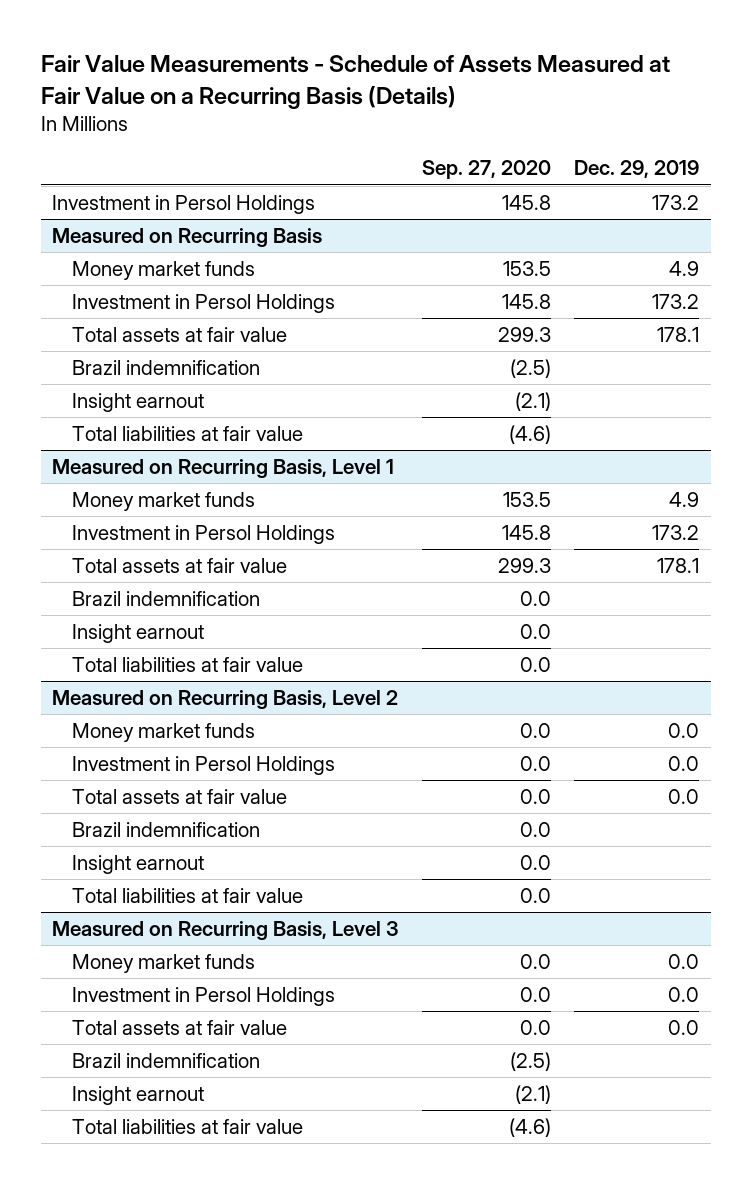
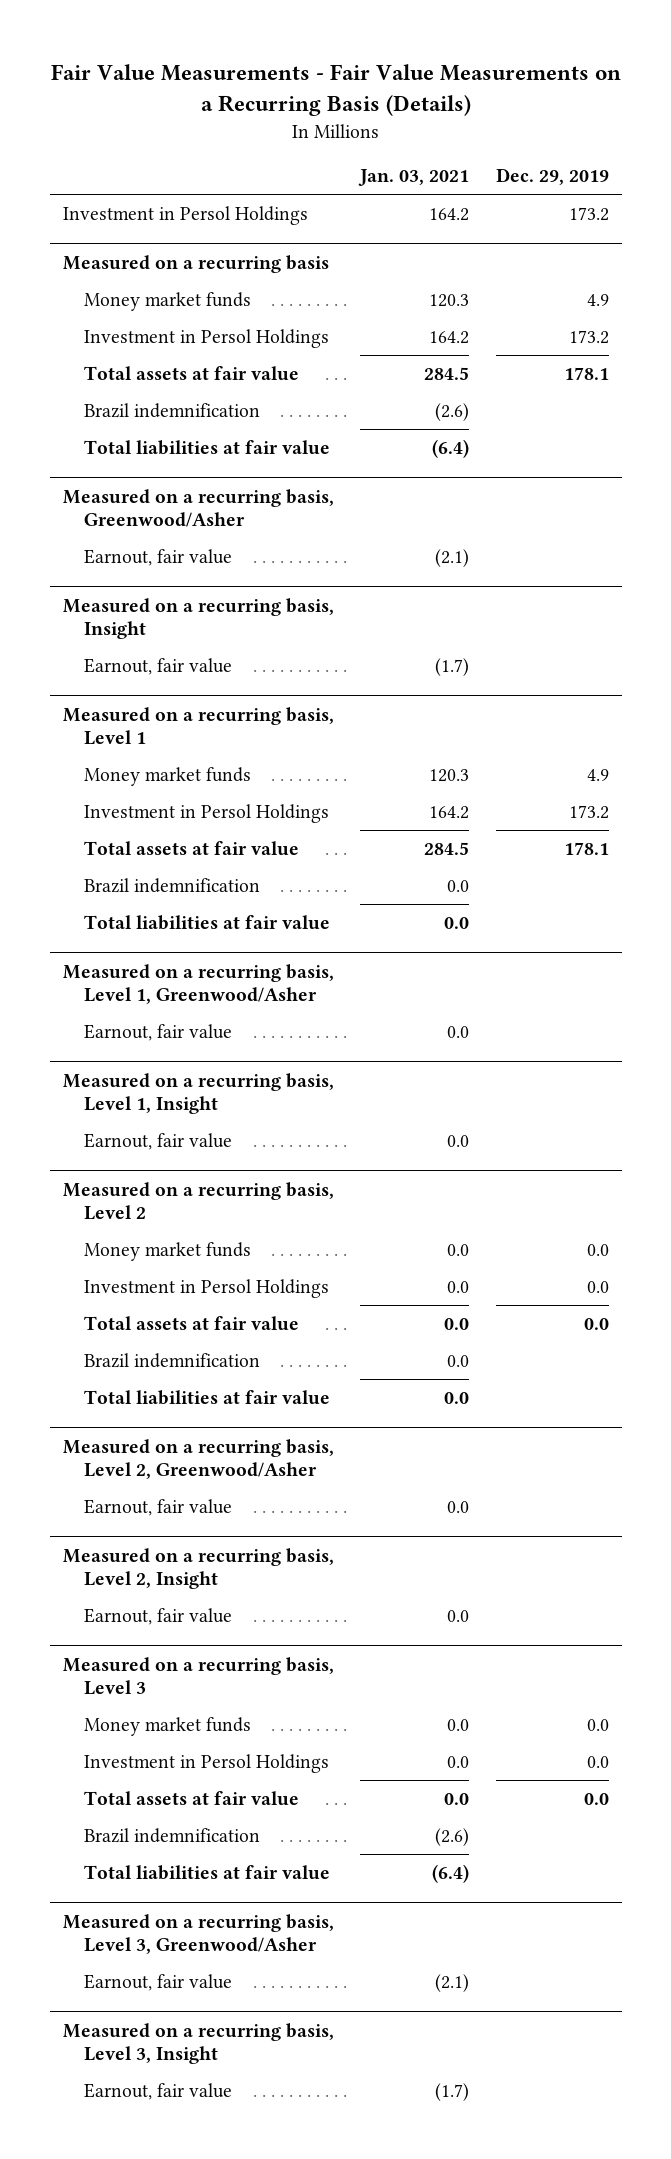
[40,55,670,109] Fair Value Measurements - Schedule of Assets Measured at Fair Value on a Recurring Basis (Details) -> [50,64,621,116] Fair Value Measurements - Fair Value Measurements on a Recurring Basis (Details)
[422,160,552,180] Sep. 27, 2020 -> none
none -> [358,169,470,187] Jan. 03, 2021
[52,228,323,248] Measured on Recurring Basis -> [62,254,329,273] Measured on a recurring basis
[72,393,205,413] Insight earnout -> none
none -> [62,488,334,528] Measured on a recurring basis, Greenwood/Asher
none -> [83,548,232,566] Earnout, fair value
none -> [62,597,334,640] Measured on a recurring basis, Insight
none -> [83,657,232,675] Earnout, fair value
[52,459,395,479] Measured on Recurring Basis, Level 1 -> [62,706,334,746] Measured on a recurring basis, Level 1
[72,624,205,644] Insight earnout -> none
none -> [62,963,334,1005] Measured on a recurring basis, Level 1, Greenwood/Asher
none -> [83,1023,232,1041] Earnout, fair value
none -> [62,1072,334,1115] Measured on a recurring basis, Level 1, Insight
none -> [83,1132,232,1150] Earnout, fair value
[52,690,399,710] Measured on Recurring Basis, Level 2 -> [62,1181,334,1221] Measured on a recurring basis, Level 2
[72,855,205,875] Insight earnout -> none
none -> [62,1438,334,1480] Measured on a recurring basis, Level 2, Greenwood/Asher
none -> [83,1498,232,1516] Earnout, fair value
none -> [62,1547,334,1590] Measured on a recurring basis, Level 2, Insight
none -> [83,1607,232,1625] Earnout, fair value
[52,921,400,941] Measured on Recurring Basis, Level 3 -> [62,1656,334,1696] Measured on a recurring basis, Level 3
[72,1086,205,1106] Insight earnout -> none
none -> [62,1913,334,1955] Measured on a recurring basis, Level 3, Greenwood/Asher
none -> [83,1973,232,1991] Earnout, fair value
none -> [62,2022,334,2065] Measured on a recurring basis, Level 3, Insight
none -> [83,2082,232,2100] Earnout, fair value

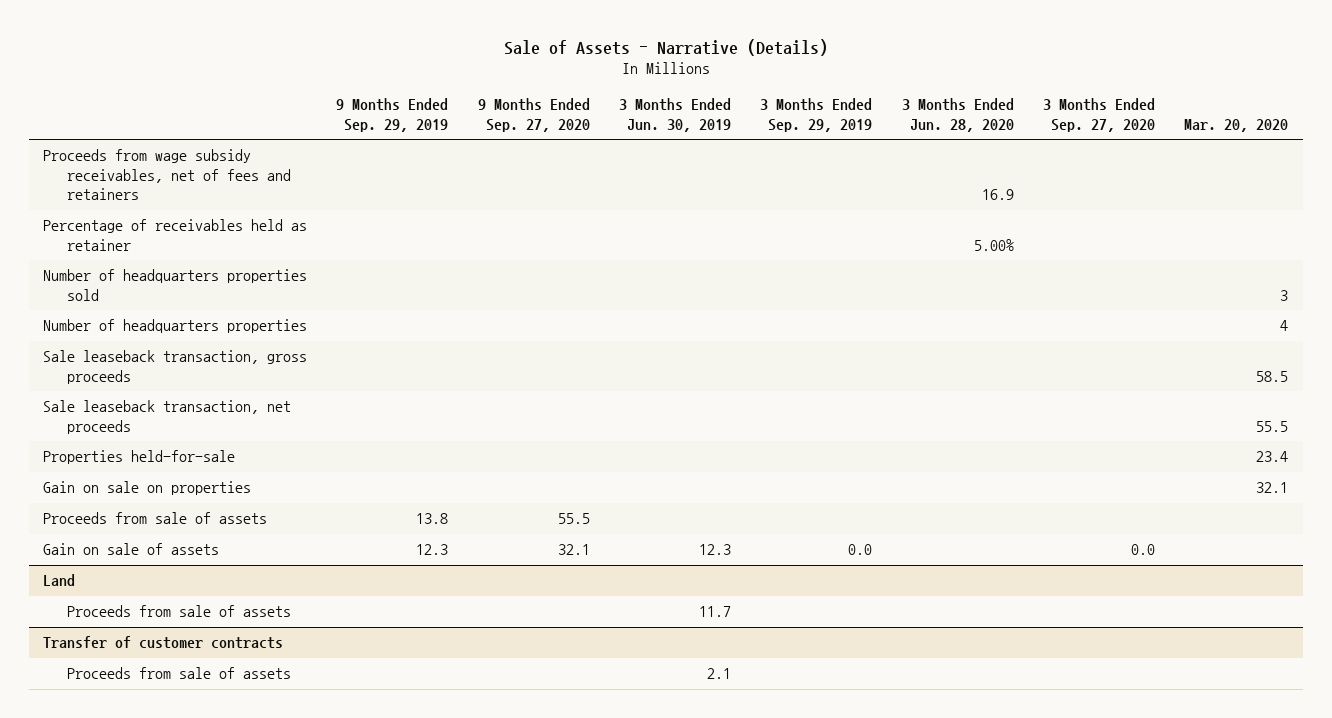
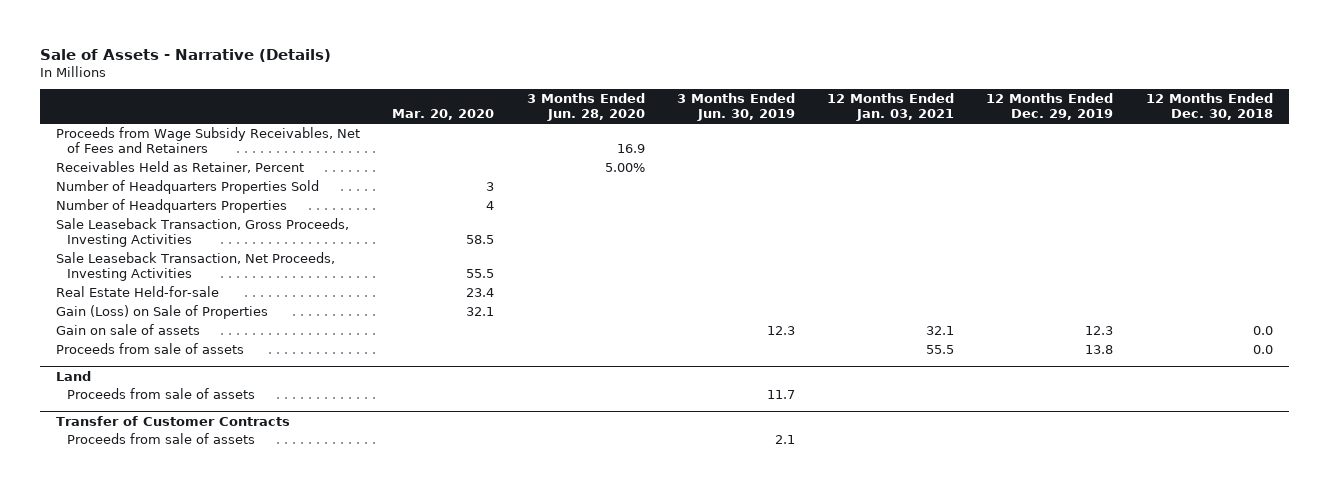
[336,98,449,132] 9 Months Ended Sep. 29, 2019 -> none
[477,98,590,132] 9 Months Ended Sep. 27, 2020 -> none
[760,98,873,132] 3 Months Ended Sep. 29, 2019 -> none
[1043,98,1156,132] 3 Months Ended Sep. 27, 2020 -> none
none -> [827,93,955,122] 12 Months Ended Jan. 03, 2021
none -> [986,93,1114,121] 12 Months Ended Dec. 29, 2019
none -> [1145,93,1273,121] 12 Months Ended Dec. 30, 2018
[43,149,291,201] Proceeds from wage subsidy receivables, net of fees and retainers -> [56,126,361,154] Proceeds from Wage Subsidy Receivables, Net of Fees and Retainers
[43,219,308,251] Percentage of receivables held as retainer -> [56,160,305,173] Receivables Held as Retainer, Percent
[43,269,308,301] Number of headquarters properties sold -> [56,179,320,194] Number of Headquarters Properties Sold
[43,319,308,334] Number of headquarters properties -> [56,198,288,213] Number of Headquarters Properties
[43,350,308,384] Sale leaseback transaction, gross proceeds -> [56,217,350,248] Sale Leaseback Transaction, Gross Proceeds, Investing Activities
[43,400,292,434] Sale leaseback transaction, net proceeds -> [56,251,336,282] Sale Leaseback Transaction, Net Proceeds, Investing Activities
[43,450,236,465] Properties held-for-sale -> [56,285,220,297] Real Estate Held-for-sale
[43,481,252,496] Gain on sale on properties -> [56,304,269,319] Gain (Loss) on Sale of Properties
[43,512,268,525] Proceeds from sale of assets -> [56,342,245,354] Proceeds from sale of assets
[43,636,284,650] Transfer of customer contracts -> [56,415,291,426] Transfer of Customer Contracts

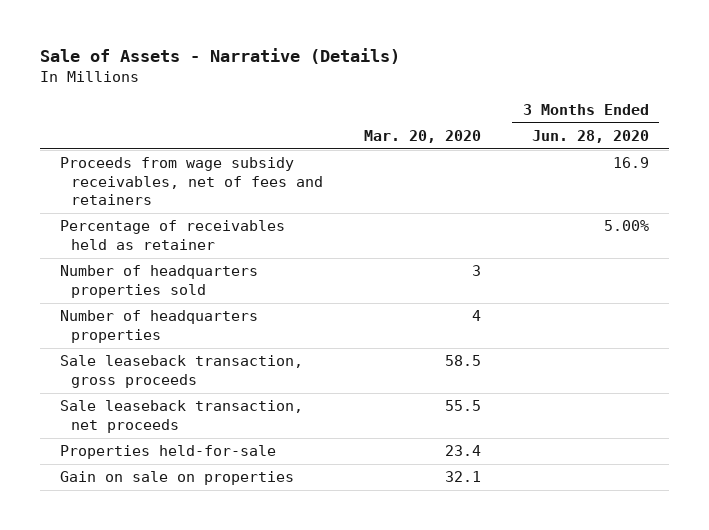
[676,93,795,122] 3 Months Ended Jun. 30, 2019 -> none
[827,93,955,122] 12 Months Ended Jan. 03, 2021 -> none
[986,93,1114,121] 12 Months Ended Dec. 29, 2019 -> none
[1145,93,1273,121] 12 Months Ended Dec. 30, 2018 -> none
[56,323,201,335] Gain on sale of assets -> none
[56,342,245,354] Proceeds from sale of assets -> none
[56,370,92,381] Land -> none
[67,387,256,399] Proceeds from sale of assets -> none
[56,415,291,426] Transfer of Customer Contracts -> none
[67,432,256,444] Proceeds from sale of assets -> none
[56,126,361,154] Proceeds from Wage Subsidy Receivables, Net of Fees and Retainers -> [60,157,323,206] Proceeds from wage subsidy receivables, net of fees and retainers
[56,160,305,173] Receivables Held as Retainer, Percent -> [60,220,286,250] Percentage of receivables held as retainer
[56,179,320,194] Number of Headquarters Properties Sold -> [60,265,259,298] Number of headquarters properties sold
[56,198,288,213] Number of Headquarters Properties -> [60,310,259,343] Number of headquarters properties
[56,217,350,248] Sale Leaseback Transaction, Gross Proceeds, Investing Activities -> [60,355,304,388] Sale leaseback transaction, gross proceeds
[56,251,336,282] Sale Leaseback Transaction, Net Proceeds, Investing Activities -> [60,400,304,433] Sale leaseback transaction, net proceeds
[56,285,220,297] Real Estate Held-for-sale -> [60,445,277,460] Properties held-for-sale
[56,304,269,319] Gain (Loss) on Sale of Properties -> [60,471,295,486] Gain on sale on properties

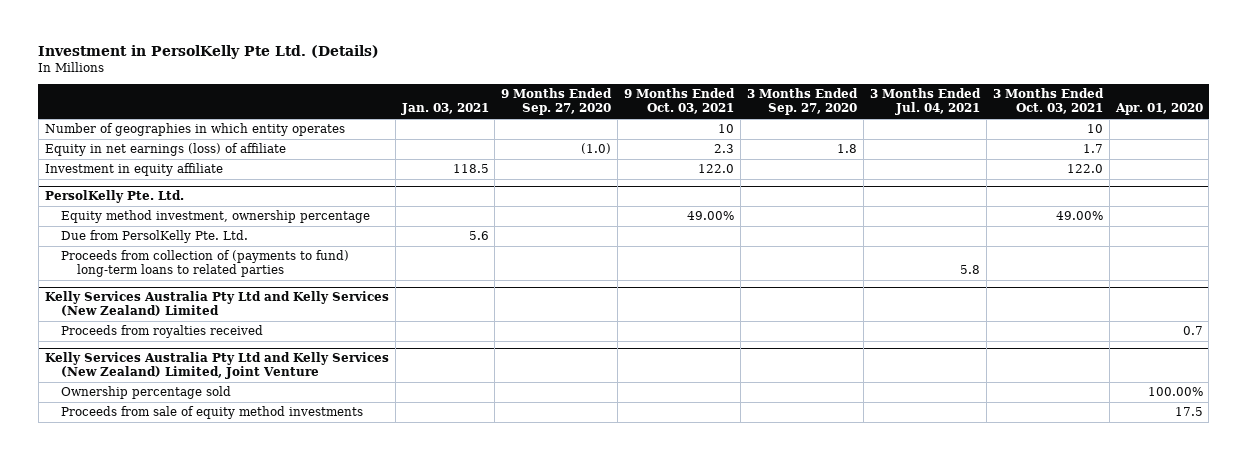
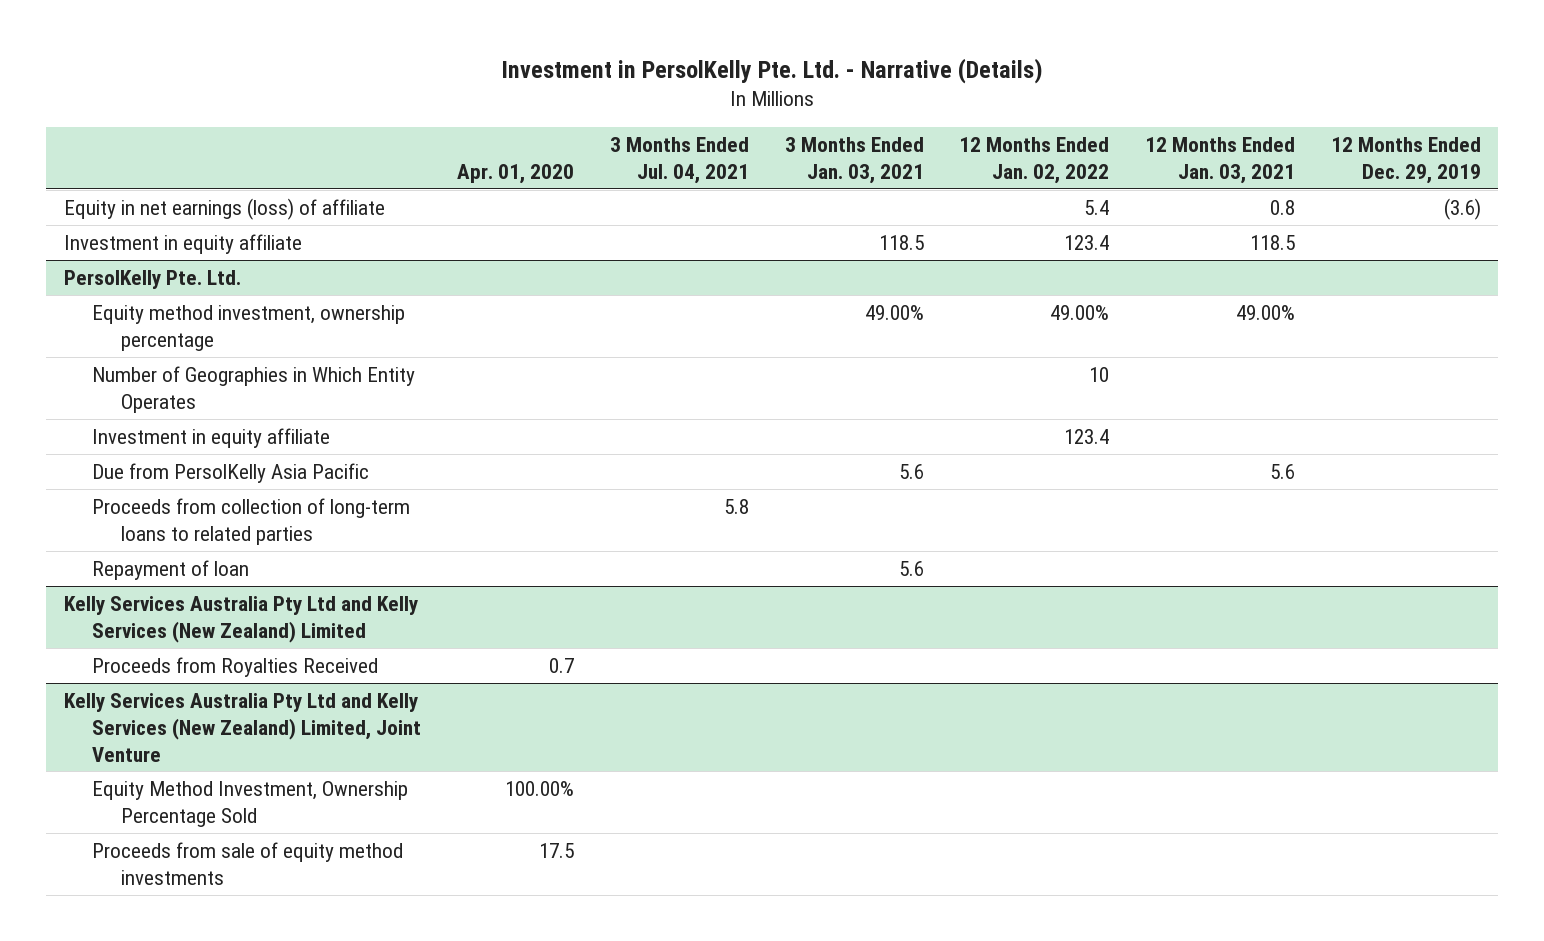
[38,45,380,60] Investment in PersolKelly Pte Ltd. (Details) -> [501,58,1044,85] Investment in PersolKelly Pte. Ltd. - Narrative (Details)
[400,103,489,116] Jan. 03, 2021 -> none
[501,88,613,116] 9 Months Ended Sep. 27, 2020 -> none
[624,88,736,115] 9 Months Ended Oct. 03, 2021 -> none
[747,88,859,116] 3 Months Ended Sep. 27, 2020 -> none
[992,88,1104,115] 3 Months Ended Oct. 03, 2021 -> none
none -> [784,136,924,184] 3 Months Ended Jan. 03, 2021
none -> [959,136,1110,184] 12 Months Ended Jan. 02, 2022
none -> [1144,136,1295,184] 12 Months Ended Jan. 03, 2021
none -> [1330,136,1481,184] 12 Months Ended Dec. 29, 2019
[44,123,345,137] Number of geographies in which entity operates -> none
none -> [92,365,416,413] Number of Geographies in Which Entity Operates
none -> [92,427,331,448] Investment in equity affiliate
[60,230,248,244] Due from PersolKelly Pte. Ltd. -> [92,462,370,483] Due from PersolKelly Asia Pacific
[60,250,349,278] Proceeds from collection of (payments to fund) long-term loans to related parties -> [92,497,411,545] Proceeds from collection of long-term loans to related parties
none -> [92,559,250,580] Repayment of loan
[60,325,263,339] Proceeds from royalties received -> [92,656,379,677] Proceeds from Royalties Received
[60,386,231,400] Ownership percentage sold -> [92,780,409,827] Equity Method Investment, Ownership Percentage Sold

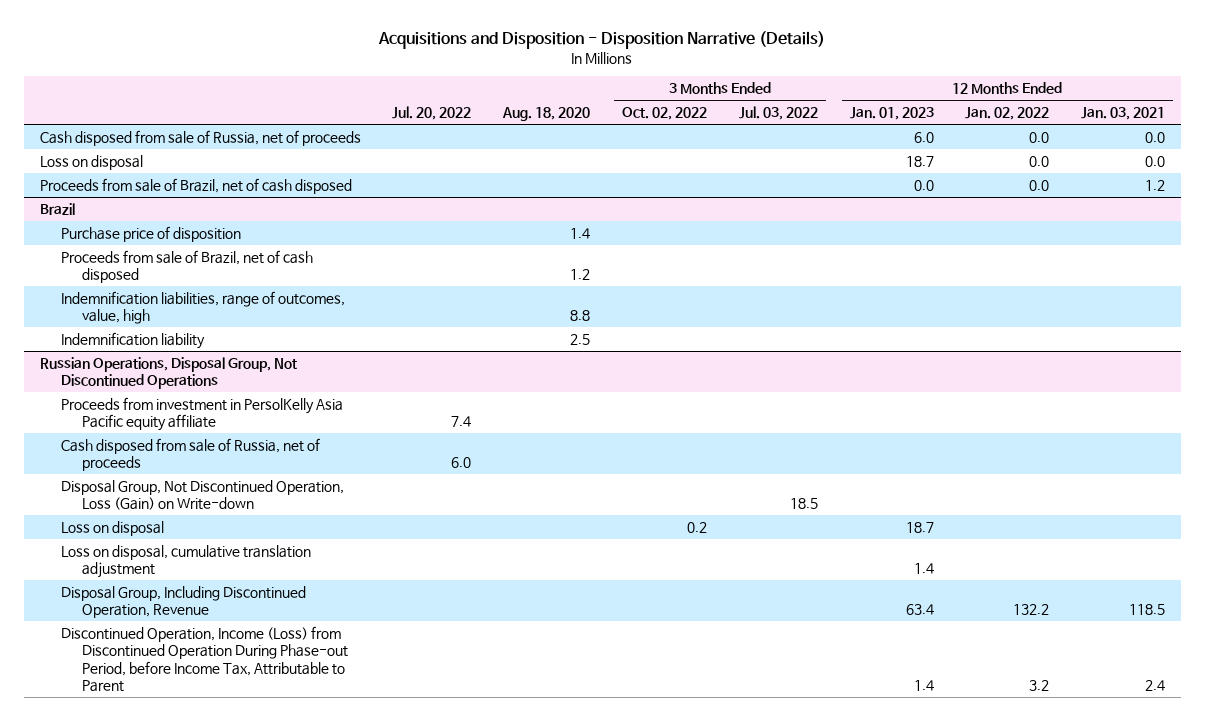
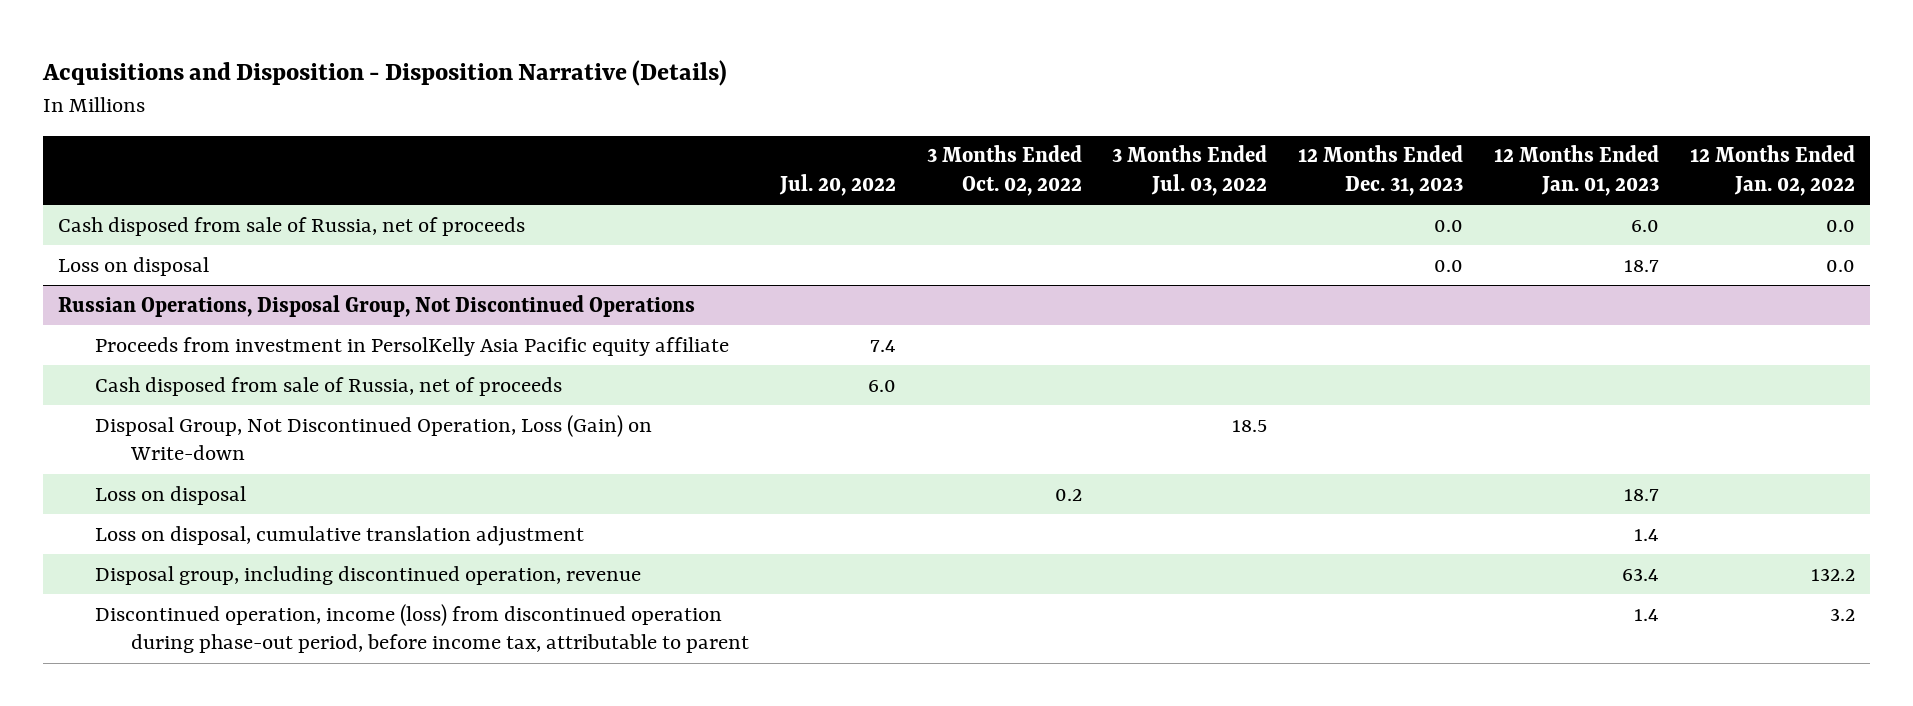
[502,106,591,121] Aug. 18, 2020 -> none
[1081,106,1166,120] Jan. 03, 2021 -> none
none -> [1298,145,1464,196] 12 Months Ended Dec. 31, 2023
[39,177,352,194] Proceeds from sale of Brazil, net of cash disposed -> none
[39,202,75,215] Brazil -> none
[60,225,241,242] Purchase price of disposition -> none
[60,249,313,284] Proceeds from sale of Brazil, net of cash disposed -> none
[60,290,345,325] Indemnification liabilities, range of outcomes, value, high -> none
[60,331,205,349] Indemnification liability -> none
[60,585,306,619] Disposal Group, Including Discontinued Operation, Revenue -> [94,565,641,585] Disposal group, including discontinued operation, revenue
[60,625,349,692] Discontinued Operation, Income (Loss) from Discontinued Operation During Phase-out Period, before Income Tax, Attributable to Parent -> [94,603,749,654] Discontinued operation, income (loss) from discontinued operation during phase-out period, before income tax, attributable to parent

